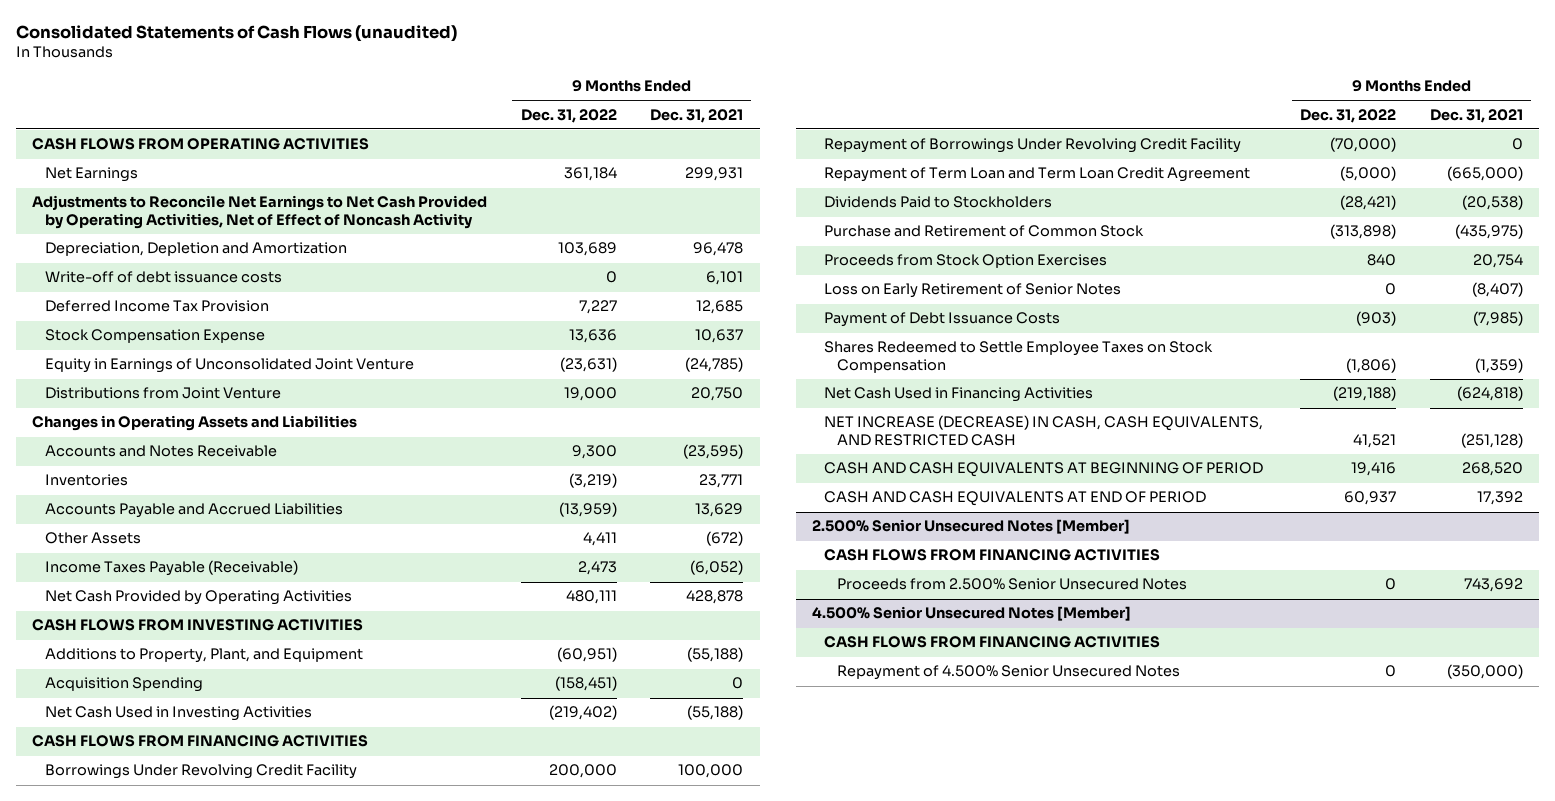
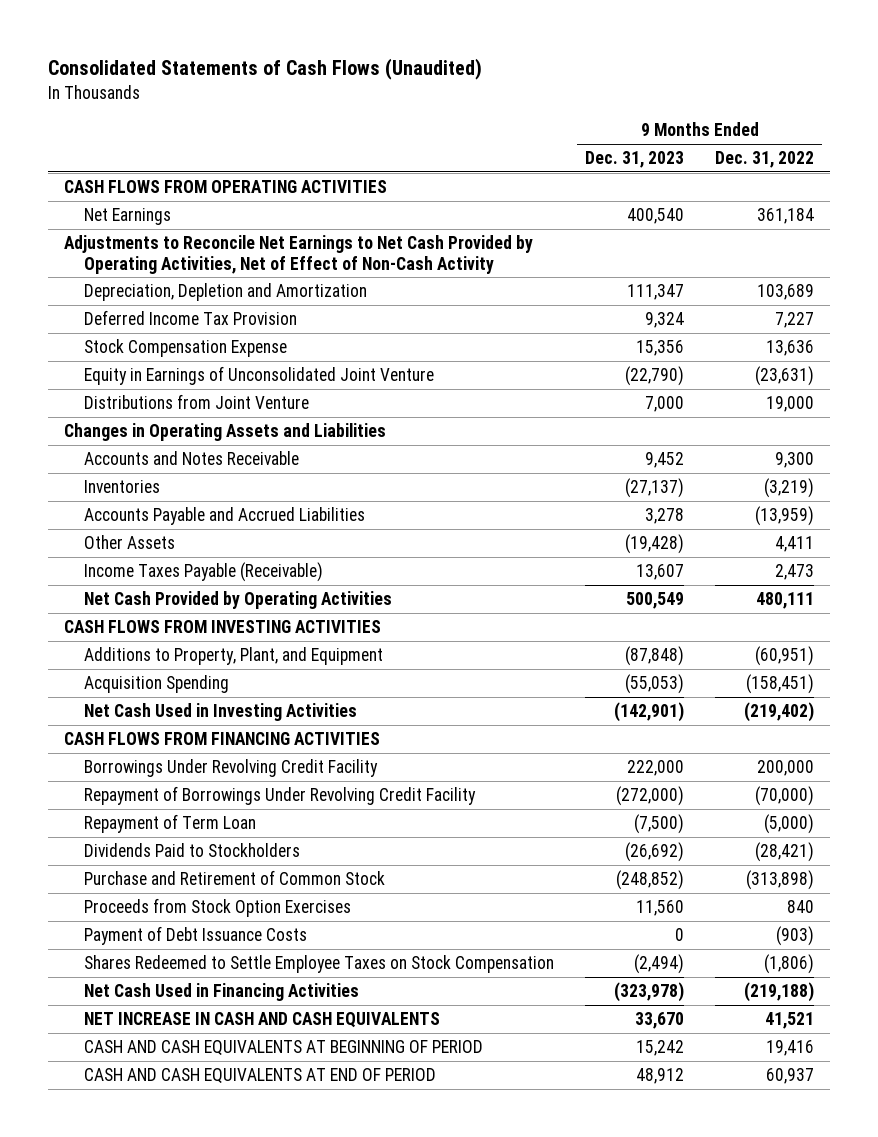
[15,25,457,43] Consolidated Statements of Cash Flows (unaudited) -> [48,58,483,81] Consolidated Statements of Cash Flows (Unaudited)
[650,108,744,123] Dec. 31, 2021 -> none
none -> [585,151,685,169] Dec. 31, 2023
[32,195,488,229] Adjustments to Reconcile Net Earnings to Net Cash Provided by Operating Activities, Net of Effect of Noncash Activity -> [63,235,533,274] Adjustments to Reconcile Net Earnings to Net Cash Provided by Operating Activities, Net of Effect of Non-Cash Activity
[44,271,282,284] Write-off of debt issuance costs -> none
[824,167,1251,183] Repayment of Term Loan and Term Loan Credit Agreement -> [84,814,257,834] Repayment of Term Loan
[824,283,1122,299] Loss on Early Retirement of Senior Notes -> none
[824,415,1264,446] NET INCREASE (DECREASE) IN CASH, CASH EQUIVALENTS, AND RESTRICTED CASH -> [84,1012,441,1029] NET INCREASE IN CASH AND CASH EQUIVALENTS
[812,519,1131,535] 2.500% Senior Unsecured Notes [Member] -> none
[824,549,1161,562] CASH FLOWS FROM FINANCING ACTIVITIES -> none
[836,578,1187,591] Proceeds from 2.500% Senior Unsecured Notes -> none
[812,606,1132,622] 4.500% Senior Unsecured Notes [Member] -> none
[824,636,1161,649] CASH FLOWS FROM FINANCING ACTIVITIES -> none
[836,665,1180,681] Repayment of 4.500% Senior Unsecured Notes -> none

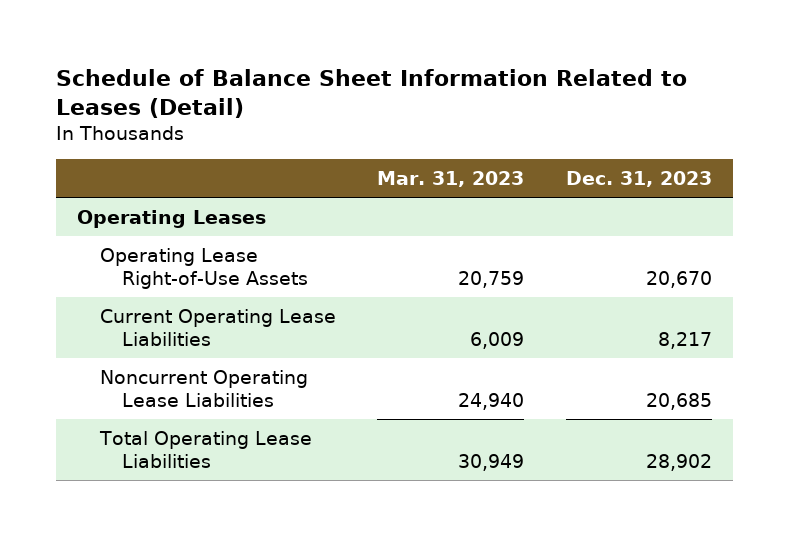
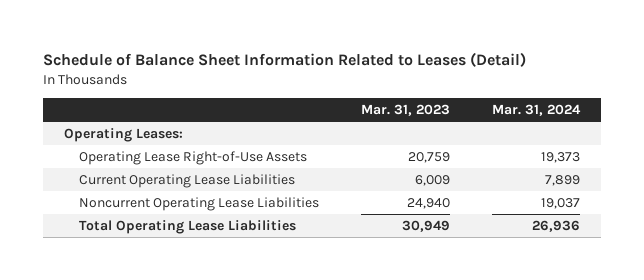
[566,171,713,188] Dec. 31, 2023 -> none
none -> [492,104,582,117] Mar. 31, 2024
[77,209,267,228] Operating Leases -> [64,128,184,143] Operating Leases:

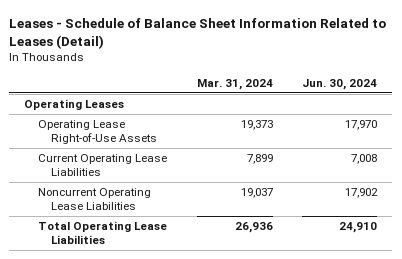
[43,51,527,67] Schedule of Balance Sheet Information Related to Leases (Detail) -> [9,17,387,49] Leases - Schedule of Balance Sheet Information Related to Leases (Detail)
[361,104,451,117] Mar. 31, 2023 -> none
none -> [302,78,378,90] Jun. 30, 2024
[64,128,184,143] Operating Leases: -> [24,99,125,111] Operating Leases

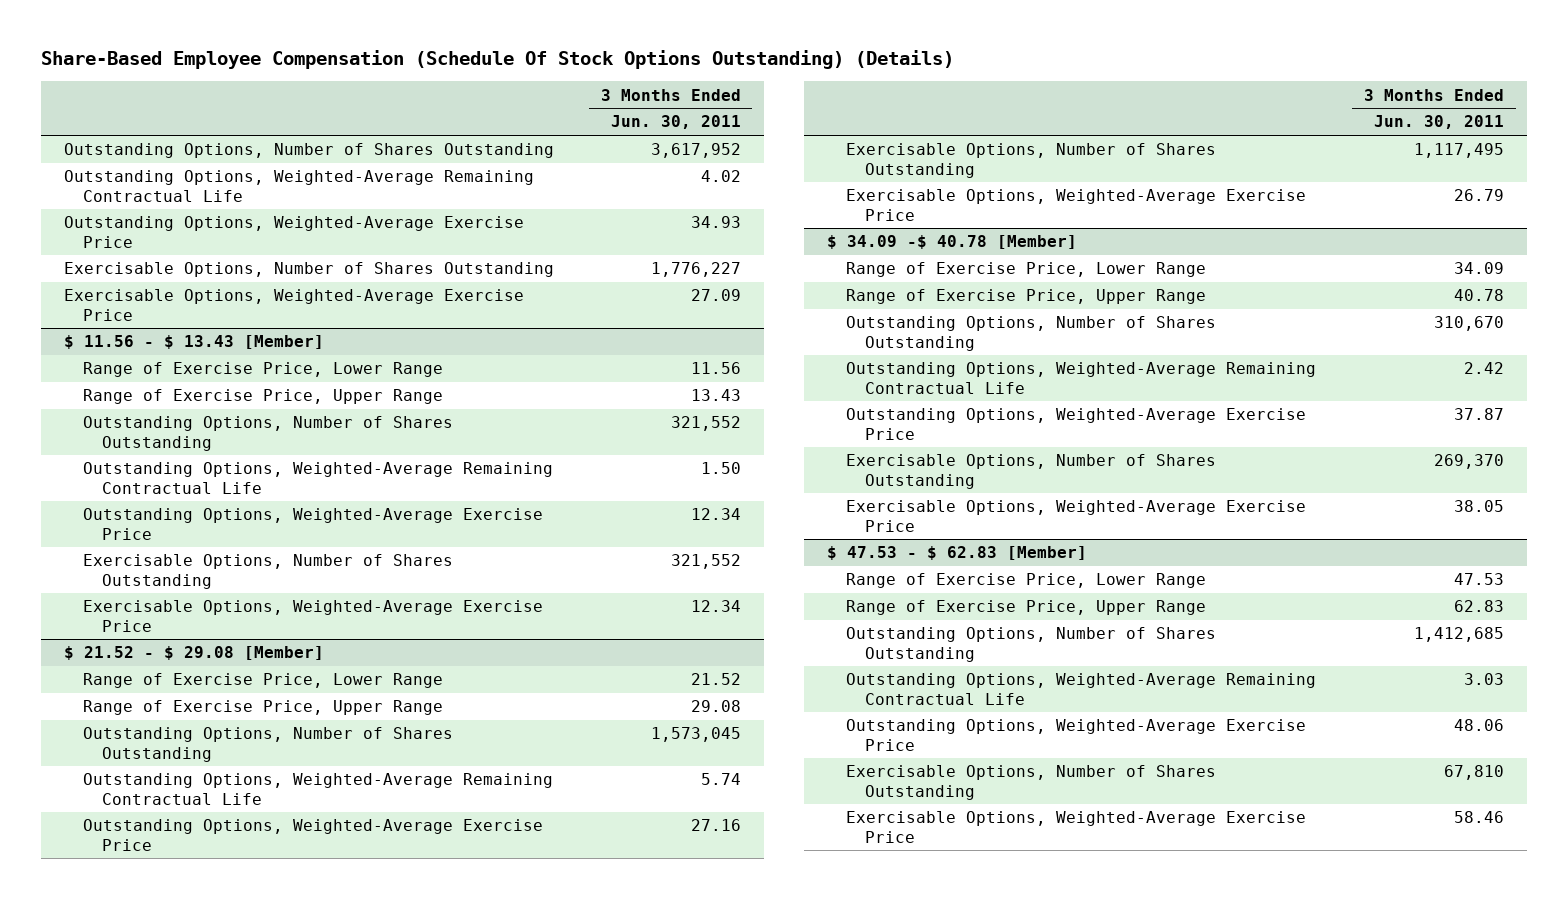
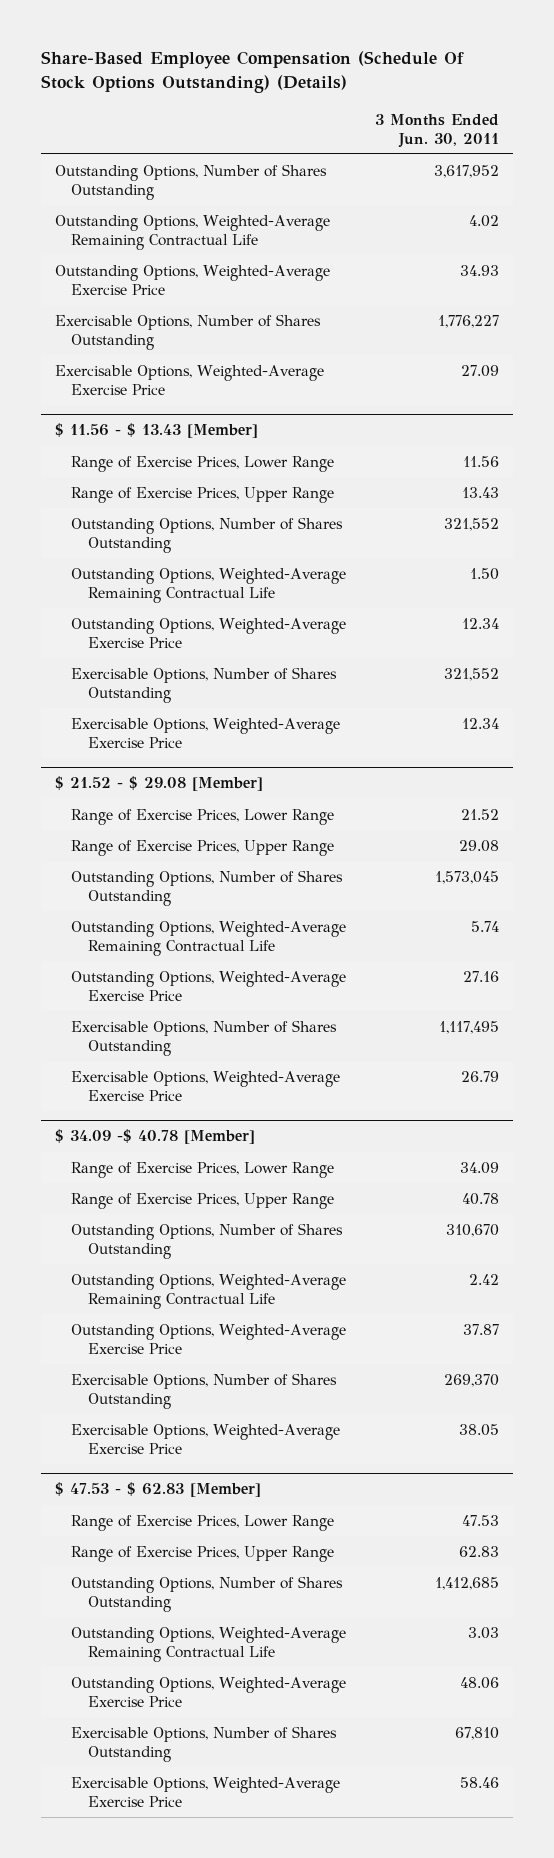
[83,362,444,378] Range of Exercise Price, Lower Range -> [71,455,335,472] Range of Exercise Prices, Lower Range
[83,389,444,405] Range of Exercise Price, Upper Range -> [71,486,335,503] Range of Exercise Prices, Upper Range
[83,673,444,689] Range of Exercise Price, Lower Range -> [71,808,335,825] Range of Exercise Prices, Lower Range
[83,700,444,716] Range of Exercise Price, Upper Range -> [71,839,335,856] Range of Exercise Prices, Upper Range
[846,262,1207,278] Range of Exercise Price, Lower Range -> [71,1161,335,1178] Range of Exercise Prices, Lower Range
[846,289,1207,305] Range of Exercise Price, Upper Range -> [71,1192,335,1209] Range of Exercise Prices, Upper Range
[846,573,1207,589] Range of Exercise Price, Lower Range -> [71,1514,335,1531] Range of Exercise Prices, Lower Range
[846,600,1207,616] Range of Exercise Price, Upper Range -> [71,1545,335,1562] Range of Exercise Prices, Upper Range

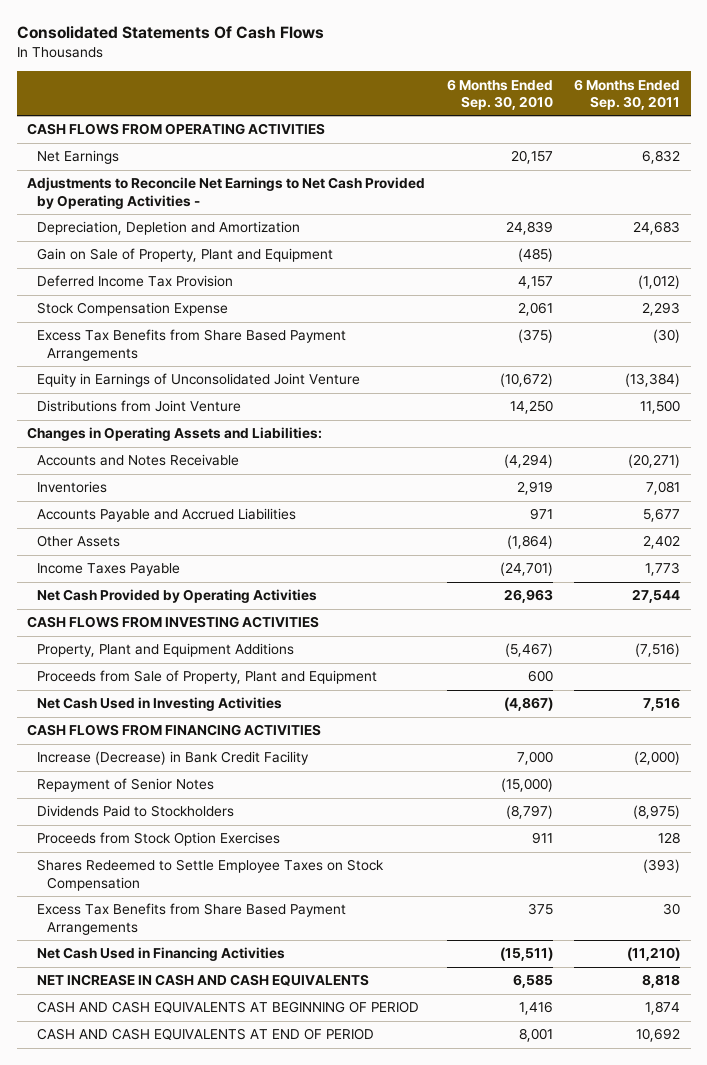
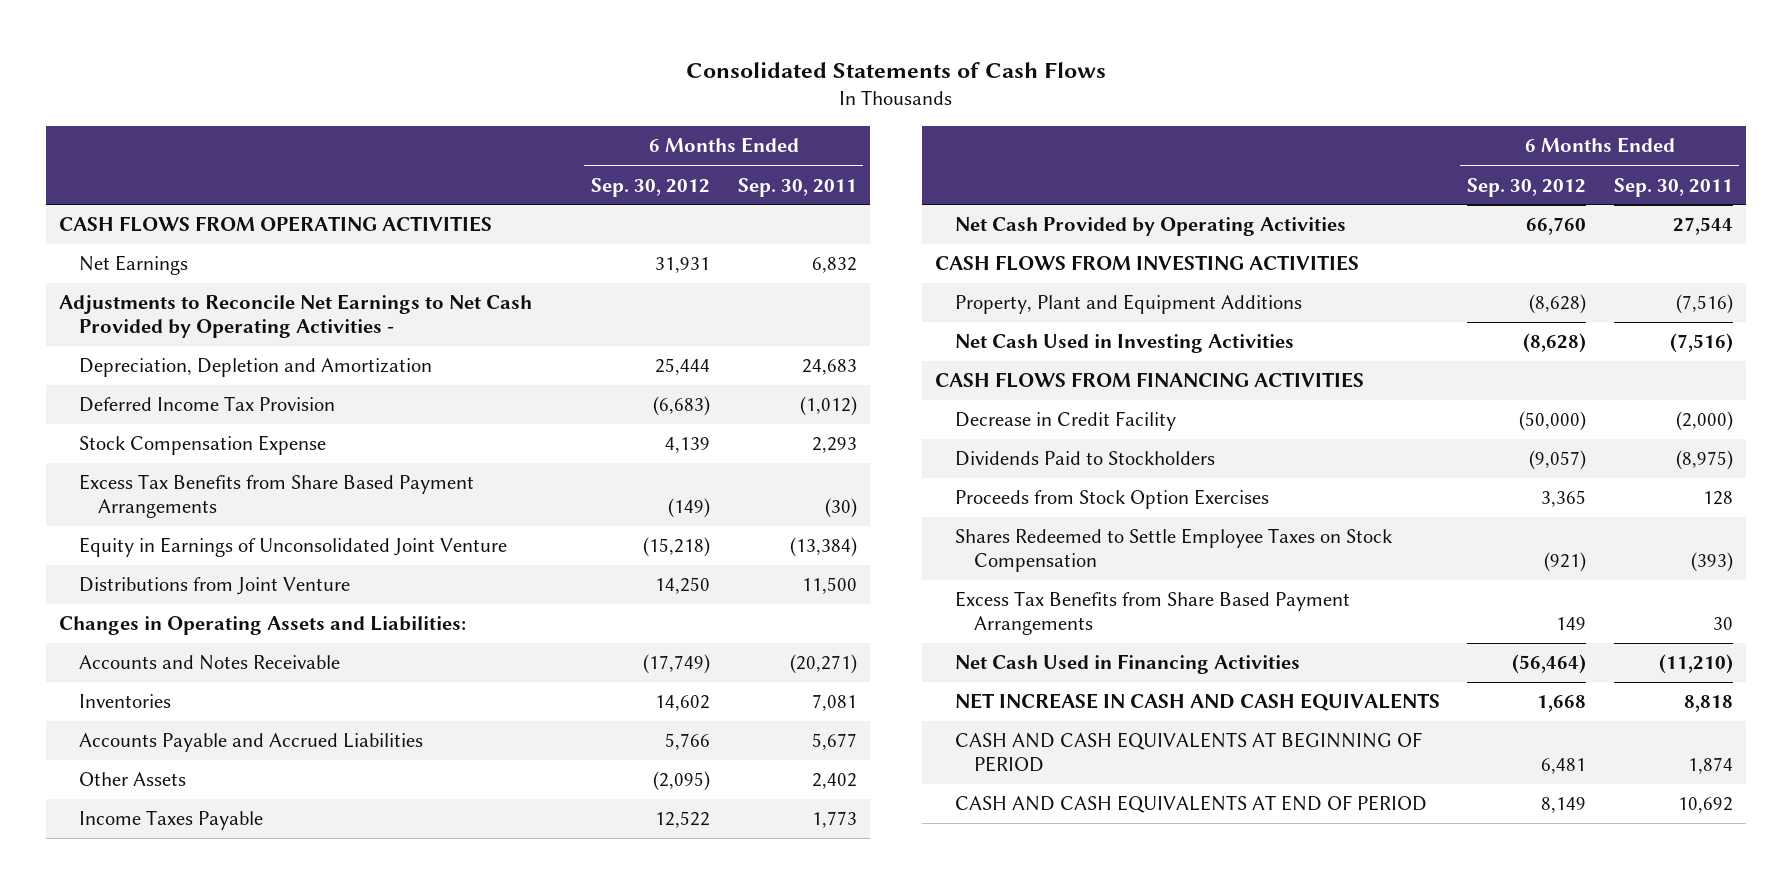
[16,26,324,40] Consolidated Statements Of Cash Flows -> [685,61,1106,78] Consolidated Statements of Cash Flows
[446,78,553,110] 6 Months Ended Sep. 30, 2010 -> none
none -> [591,177,711,197] Sep. 30, 2012
[37,248,334,263] Gain on Sale of Property, Plant and Equipment -> none
[37,670,378,685] Proceeds from Sale of Property, Plant and Equipment -> none
[643,697,681,712] 7,516 -> [1669,333,1733,354] (7,516)
[37,778,215,793] Repayment of Senior Notes -> none
[37,751,310,766] Increase (Decrease) in Bank Credit Facility -> [954,411,1176,432] Decrease in Credit Facility

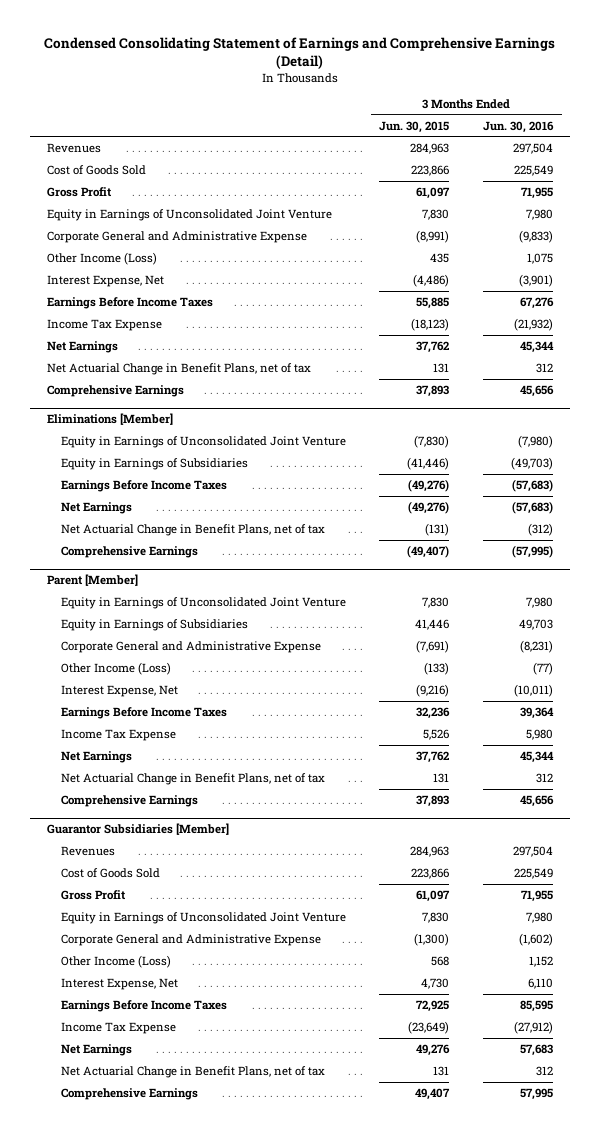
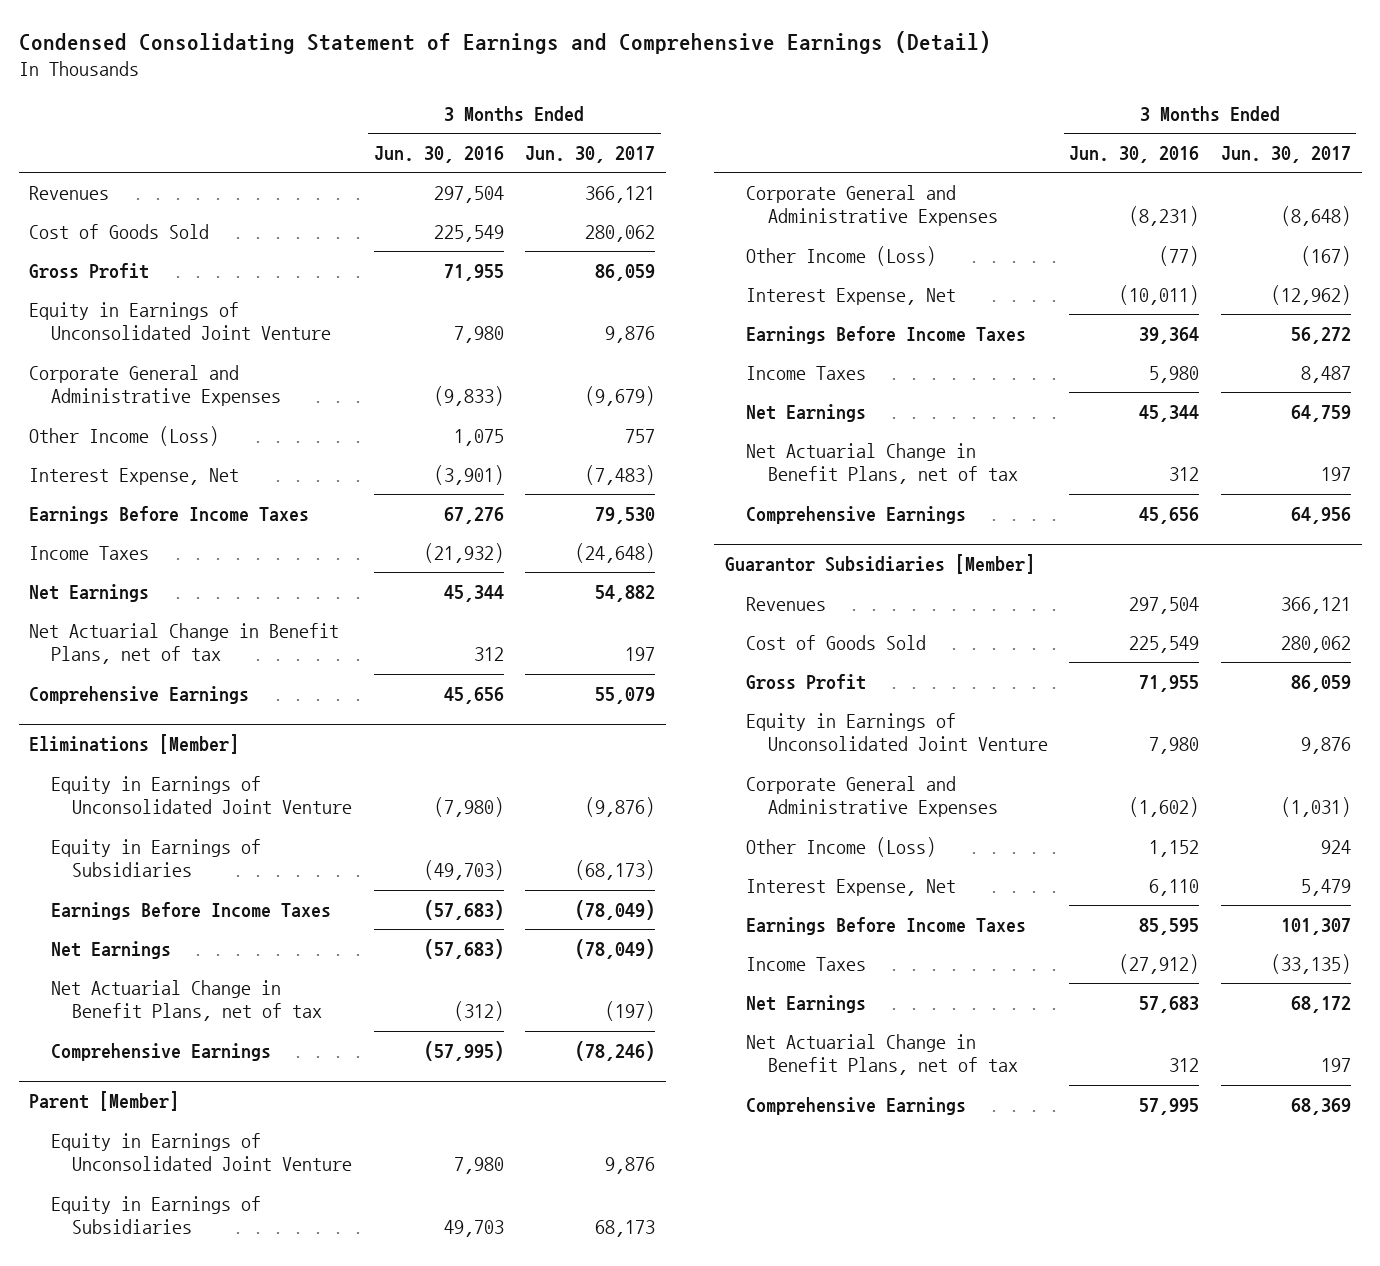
[379,120,450,133] Jun. 30, 2015 -> none
none -> [525,145,656,163] Jun. 30, 2017
[46,230,307,243] Corporate General and Administrative Expense -> [29,364,281,407] Corporate General and Administrative Expenses
[46,318,162,331] Income Tax Expense -> [29,545,150,560] Income Taxes
[60,640,321,653] Corporate General and Administrative Expense -> [746,184,998,227] Corporate General and Administrative Expenses
[60,728,176,741] Income Tax Expense -> [746,365,867,380] Income Taxes
[60,933,321,946] Corporate General and Administrative Expense -> [746,775,998,818] Corporate General and Administrative Expenses
[60,1021,176,1034] Income Tax Expense -> [746,956,867,971] Income Taxes

